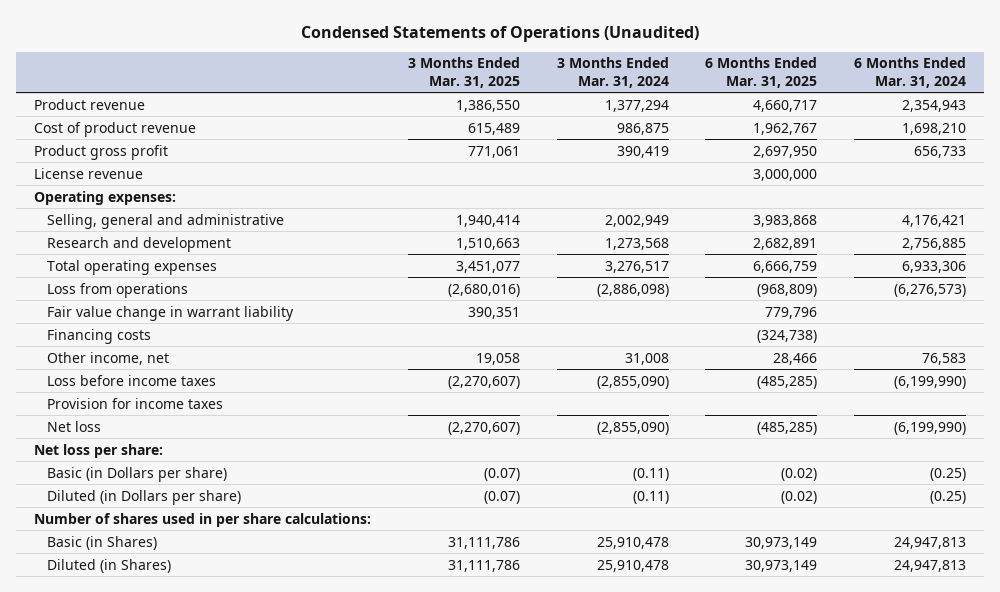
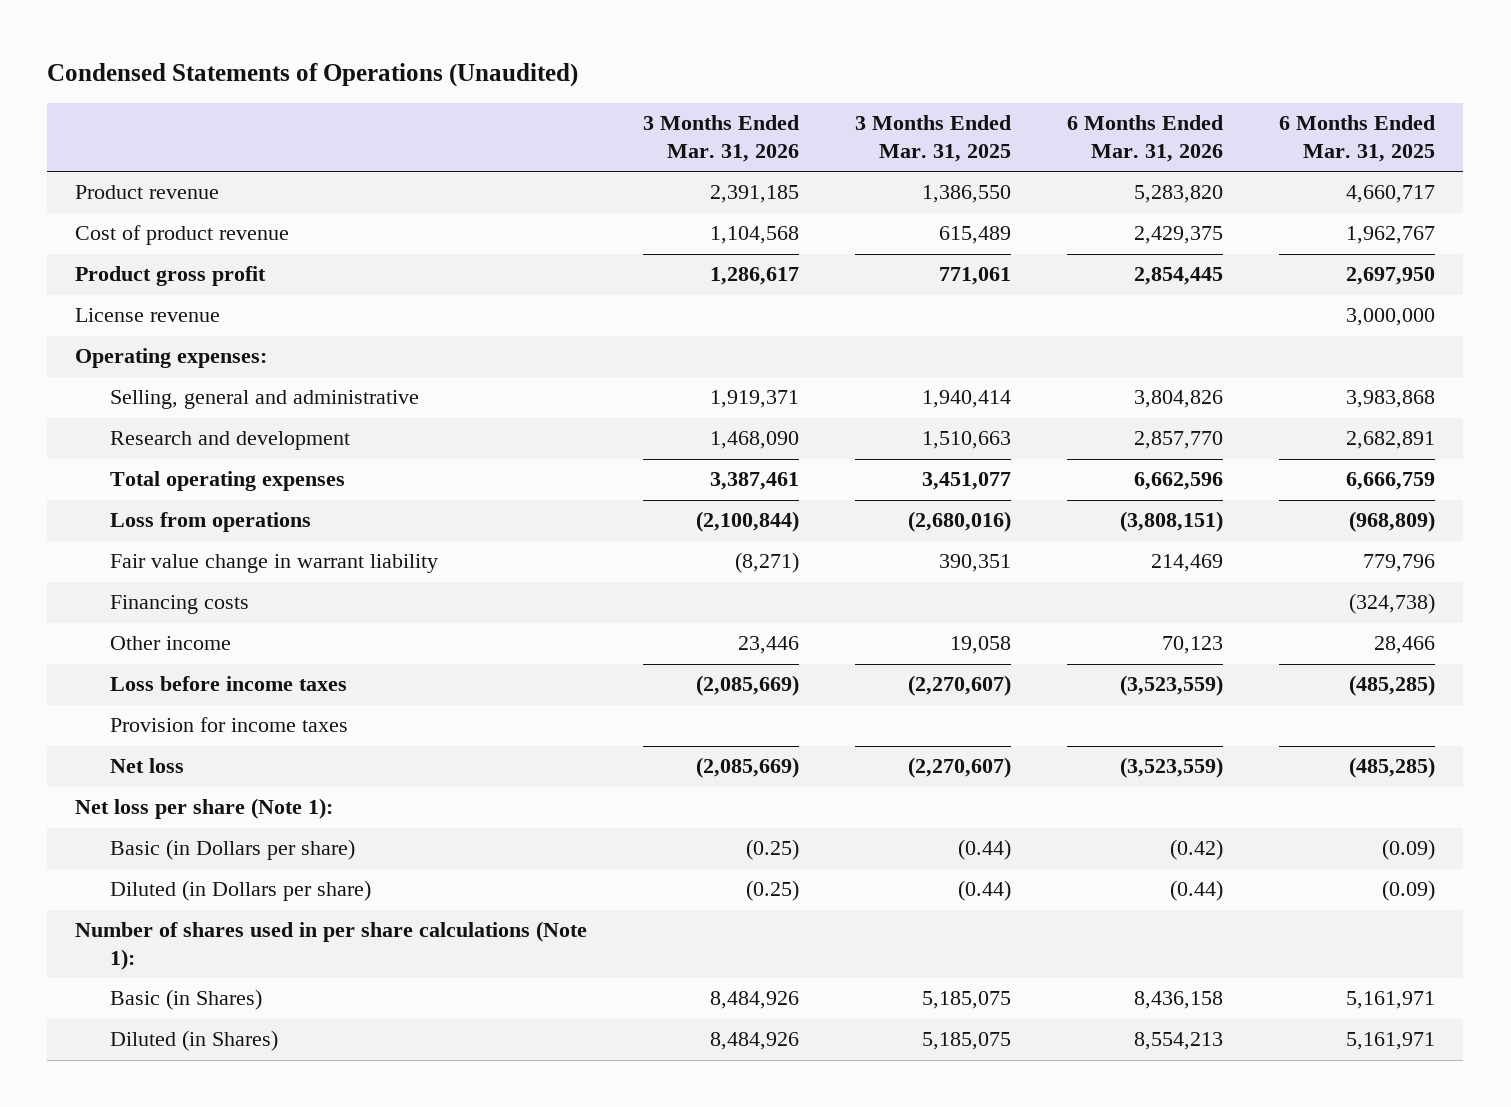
[556,57,669,88] 3 Months Ended Mar. 31, 2024 -> none
[854,57,967,88] 6 Months Ended Mar. 31, 2024 -> none
none -> [643,115,800,163] 3 Months Ended Mar. 31, 2026
none -> [1067,115,1224,163] 6 Months Ended Mar. 31, 2026
[47,351,170,365] Other income, net -> [109,636,231,651] Other income
[34,443,164,458] Net loss per share: -> [75,798,334,820] Net loss per share (Note 1):
[483,467,520,481] (0.07) -> [958,839,1012,861] (0.44)
[781,467,818,481] (0.02) -> [1382,839,1436,861] (0.09)
[483,490,520,504] (0.07) -> [958,880,1012,902] (0.44)
[781,490,818,504] (0.02) -> [1382,880,1436,902] (0.09)
[34,512,372,527] Number of shares used in per share calculations: -> [75,921,588,971] Number of shares used in per share calculations (Note 1):
[447,536,520,549] 31,111,786 -> [922,991,1012,1010] 5,185,075
[745,536,818,549] 30,973,149 -> [1346,991,1436,1010] 5,161,971
[447,559,520,572] 31,111,786 -> [922,1032,1012,1051] 5,185,075
[745,559,818,572] 30,973,149 -> [1346,1032,1436,1051] 5,161,971

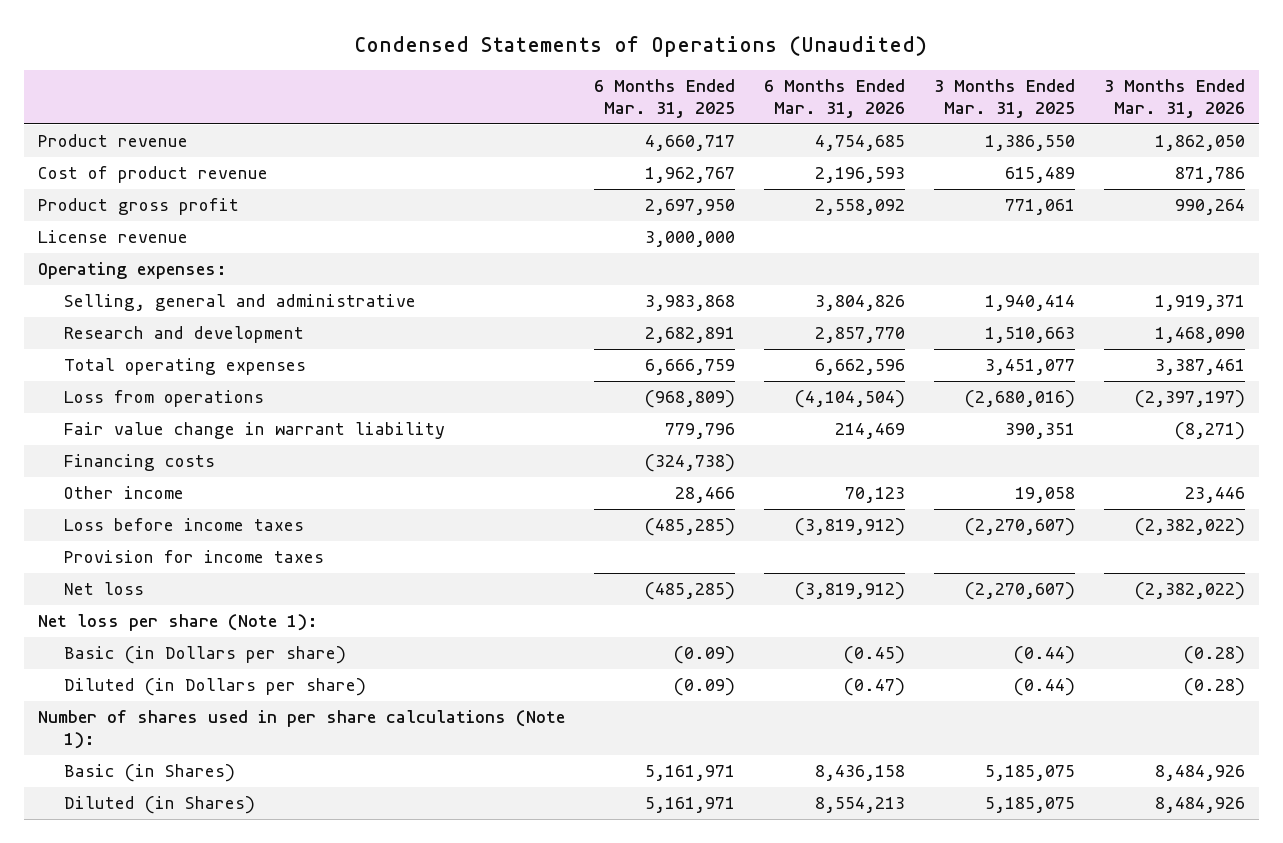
[710,185,800,204] 2,391,185 -> [1154,135,1245,152] 1,862,050
[1134,185,1224,204] 5,283,820 -> [814,135,905,152] 4,754,685
[710,226,800,245] 1,104,568 -> [1174,167,1245,184] 871,786
[1134,226,1224,245] 2,429,375 -> [814,167,905,184] 2,196,593
[710,267,800,286] 1,286,617 -> [1174,199,1245,216] 990,264
[1134,267,1224,286] 2,854,445 -> [814,199,905,216] 2,558,092
[696,511,800,533] (2,100,844) -> [1134,390,1245,409] (2,397,197)
[1120,511,1224,533] (3,808,151) -> [794,390,905,409] (4,104,504)
[696,675,800,697] (2,085,669) -> [1134,518,1245,537] (2,382,022)
[1120,675,1224,697] (3,523,559) -> [794,518,905,537] (3,819,912)
[696,757,800,779] (2,085,669) -> [1134,582,1245,601] (2,382,022)
[1120,757,1224,779] (3,523,559) -> [794,582,905,601] (3,819,912)
[746,839,800,861] (0.25) -> [1183,646,1245,665] (0.28)
[1170,839,1224,861] (0.42) -> [843,646,905,665] (0.45)
[746,880,800,902] (0.25) -> [1183,678,1245,697] (0.28)
[1170,880,1224,902] (0.44) -> [843,678,905,697] (0.47)

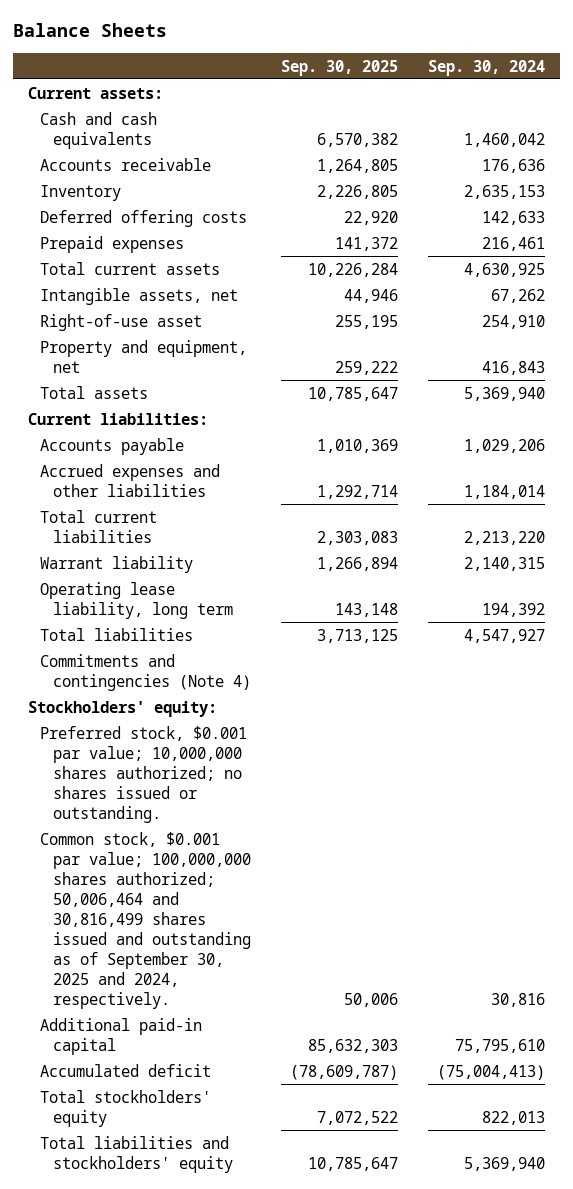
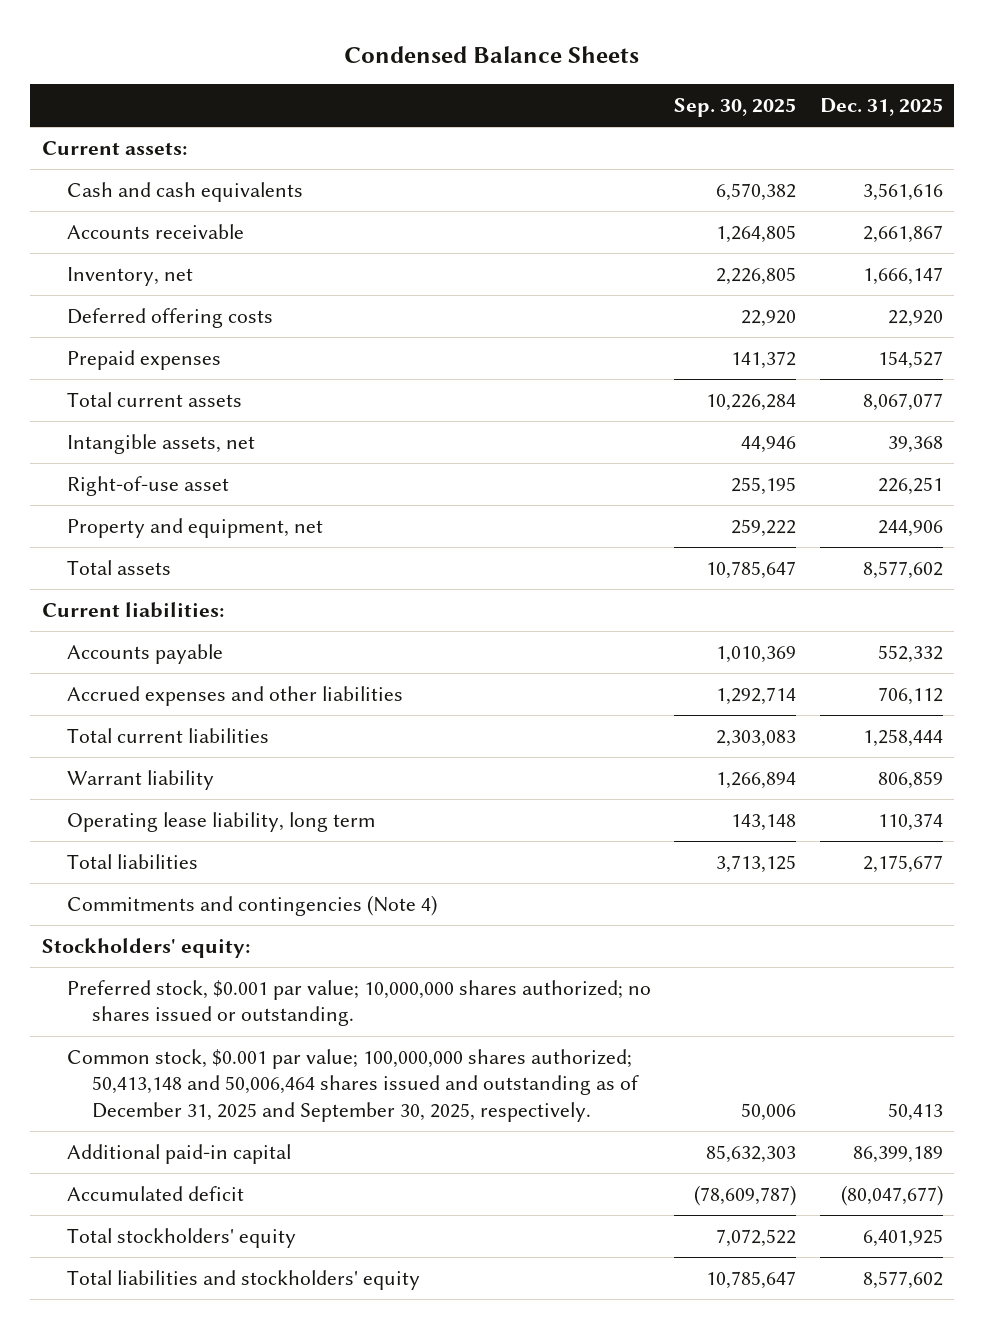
[12,23,167,38] Balance Sheets -> [344,45,640,63] Condensed Balance Sheets
[427,59,545,76] Sep. 30, 2024 -> none
none -> [819,98,943,117] Dec. 31, 2025
[40,184,122,201] Inventory -> [66,267,193,287] Inventory, net
[40,831,251,1009] Common stock, $0.001 par value; 100,000,000 shares authorized; 50,006,464 and 30,816,499 shares issued and outstanding as of September 30, 2025 and 2024, respectively. -> [66,1049,639,1122] Common stock, $0.001 par value; 100,000,000 shares authorized; 50,413,148 and 50,006,464 shares issued and outstanding as of December 31, 2025 and September 30, 2025, respectively.

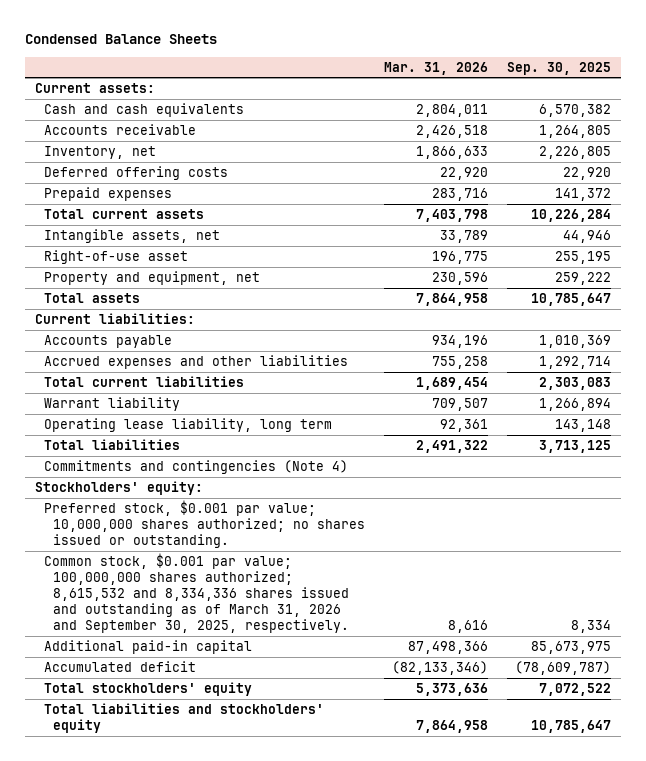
[819,98,943,117] Dec. 31, 2025 -> none
none -> [383,61,488,75] Mar. 31, 2026
[66,1049,639,1122] Common stock, $0.001 par value; 100,000,000 shares authorized; 50,413,148 and 50,006,464 shares issued and outstanding as of December 31, 2025 and September 30, 2025, respectively. -> [43,552,349,633] Common stock, $0.001 par value; 100,000,000 shares authorized; 8,615,532 and 8,334,336 shares issued and outstanding as of March 31, 2026 and September 30, 2025, respectively.
[741,1102,797,1121] 50,006 -> [570,619,611,633] 8,334
[706,1145,797,1164] 85,632,303 -> [530,640,611,654] 85,673,975

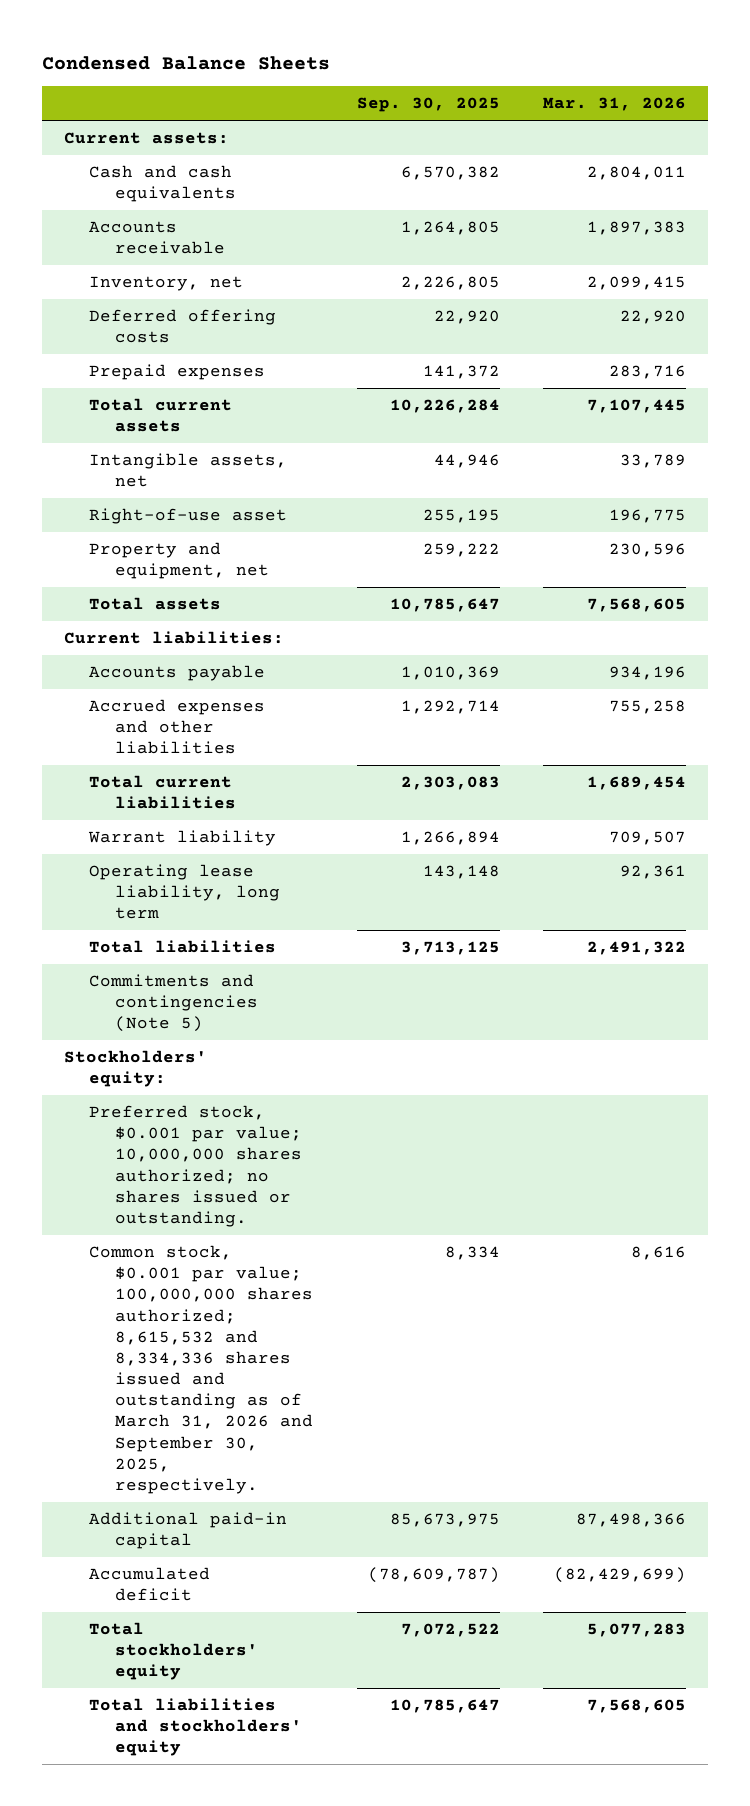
[415,124,488,138] 2,426,518 -> [587,221,687,236] 1,897,383
[415,145,488,159] 1,866,633 -> [587,276,687,291] 2,099,415
[415,208,488,222] 7,403,798 -> [587,399,687,414] 7,107,445
[415,292,488,306] 7,864,958 -> [587,598,687,613] 7,568,605
[43,459,348,474] Commitments and contingencies (Note 4) -> [89,974,259,1033] Commitments and contingencies (Note 5)
[391,660,488,675] (82,133,346) -> [554,1567,687,1584] (82,429,699)
[415,682,488,696] 5,373,636 -> [587,1623,687,1638] 5,077,283
[415,719,488,733] 7,864,958 -> [587,1699,687,1714] 7,568,605

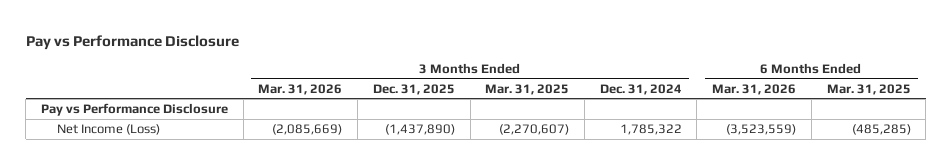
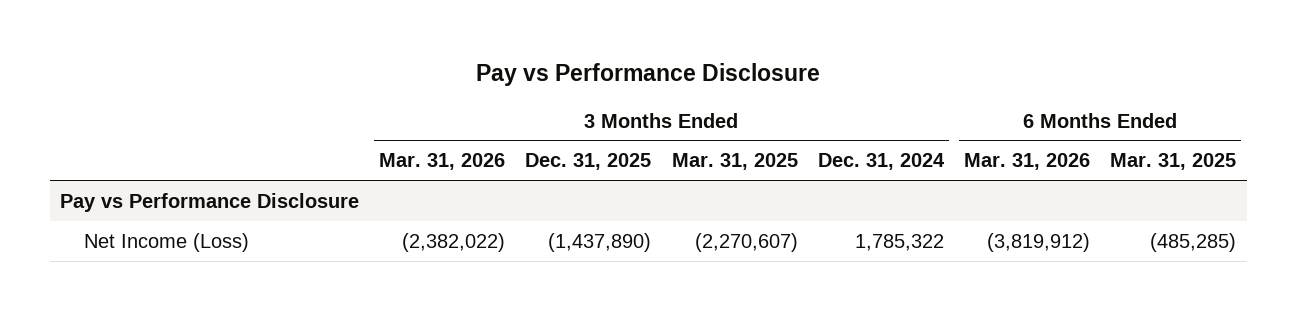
[272,124,343,136] (2,085,669) -> [401,232,505,252] (2,382,022)
[726,124,797,136] (3,523,559) -> [987,232,1091,252] (3,819,912)

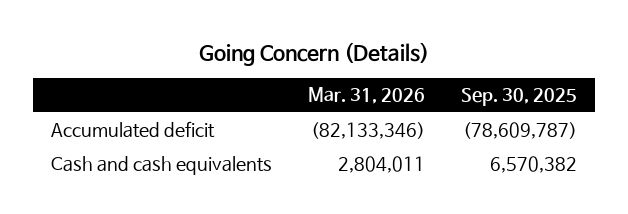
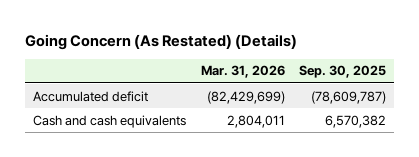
[198,42,429,67] Going Concern (Details) -> [25,33,298,50] Going Concern (As Restated) (Details)
[310,122,425,140] (82,133,346) -> [206,90,285,104] (82,429,699)

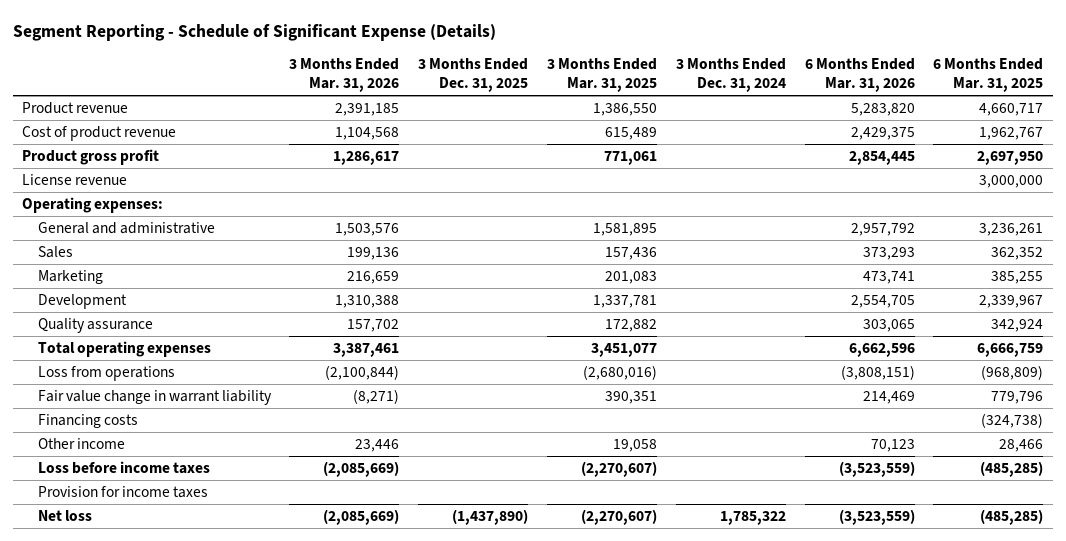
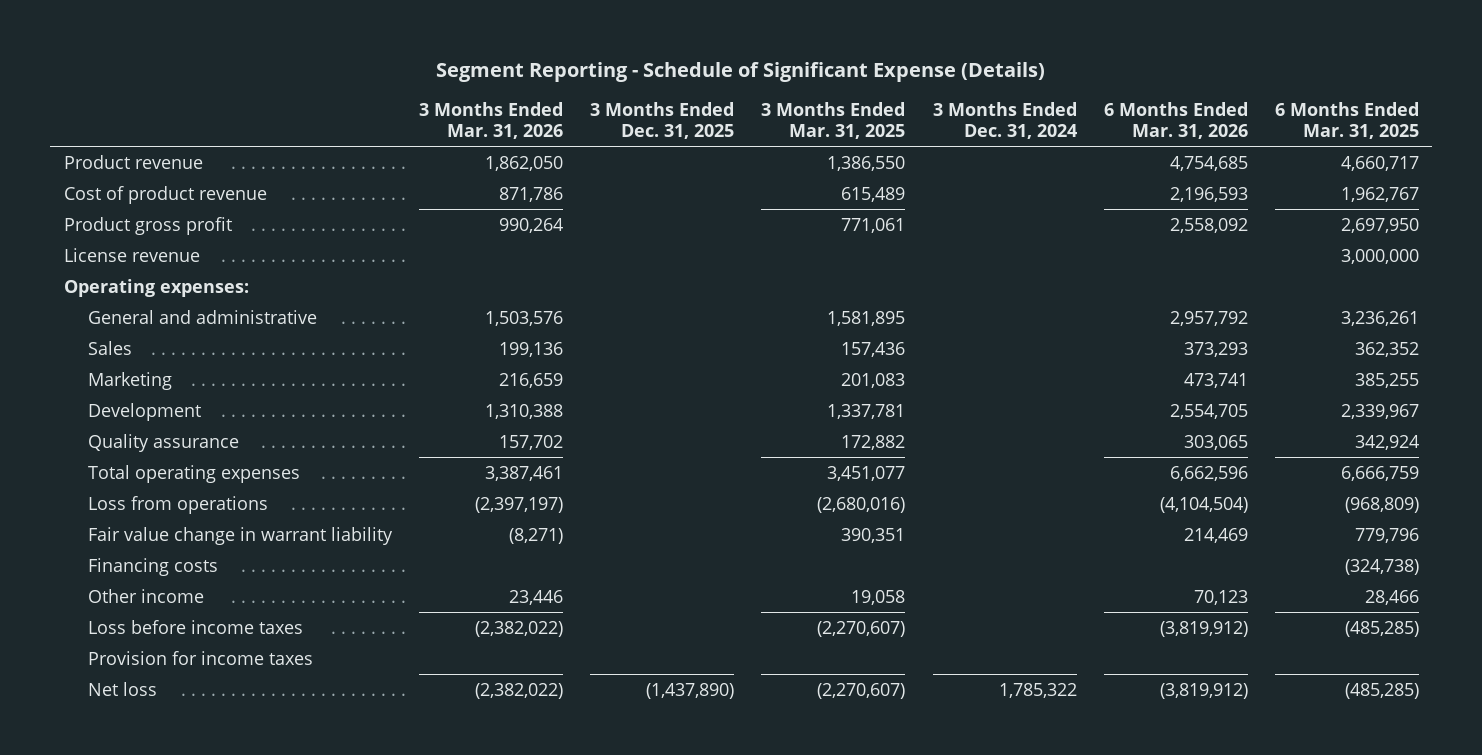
[335,103,400,117] 2,391,185 -> [485,155,564,171] 1,862,050
[850,103,915,117] 5,283,820 -> [1169,155,1248,171] 4,754,685
[335,127,400,141] 1,104,568 -> [499,186,564,202] 871,786
[850,127,915,141] 2,429,375 -> [1169,186,1248,202] 2,196,593
[333,151,400,166] 1,286,617 -> [499,217,564,233] 990,264
[848,151,915,166] 2,854,445 -> [1169,217,1248,233] 2,558,092
[325,365,400,381] (2,100,844) -> [475,496,564,513] (2,397,197)
[840,365,915,381] (3,808,151) -> [1159,496,1248,513] (4,104,504)
[323,461,400,478] (2,085,669) -> [475,620,564,637] (2,382,022)
[838,461,915,478] (3,523,559) -> [1159,620,1248,637] (3,819,912)
[323,509,400,526] (2,085,669) -> [475,682,564,699] (2,382,022)
[838,509,915,526] (3,523,559) -> [1159,682,1248,699] (3,819,912)

